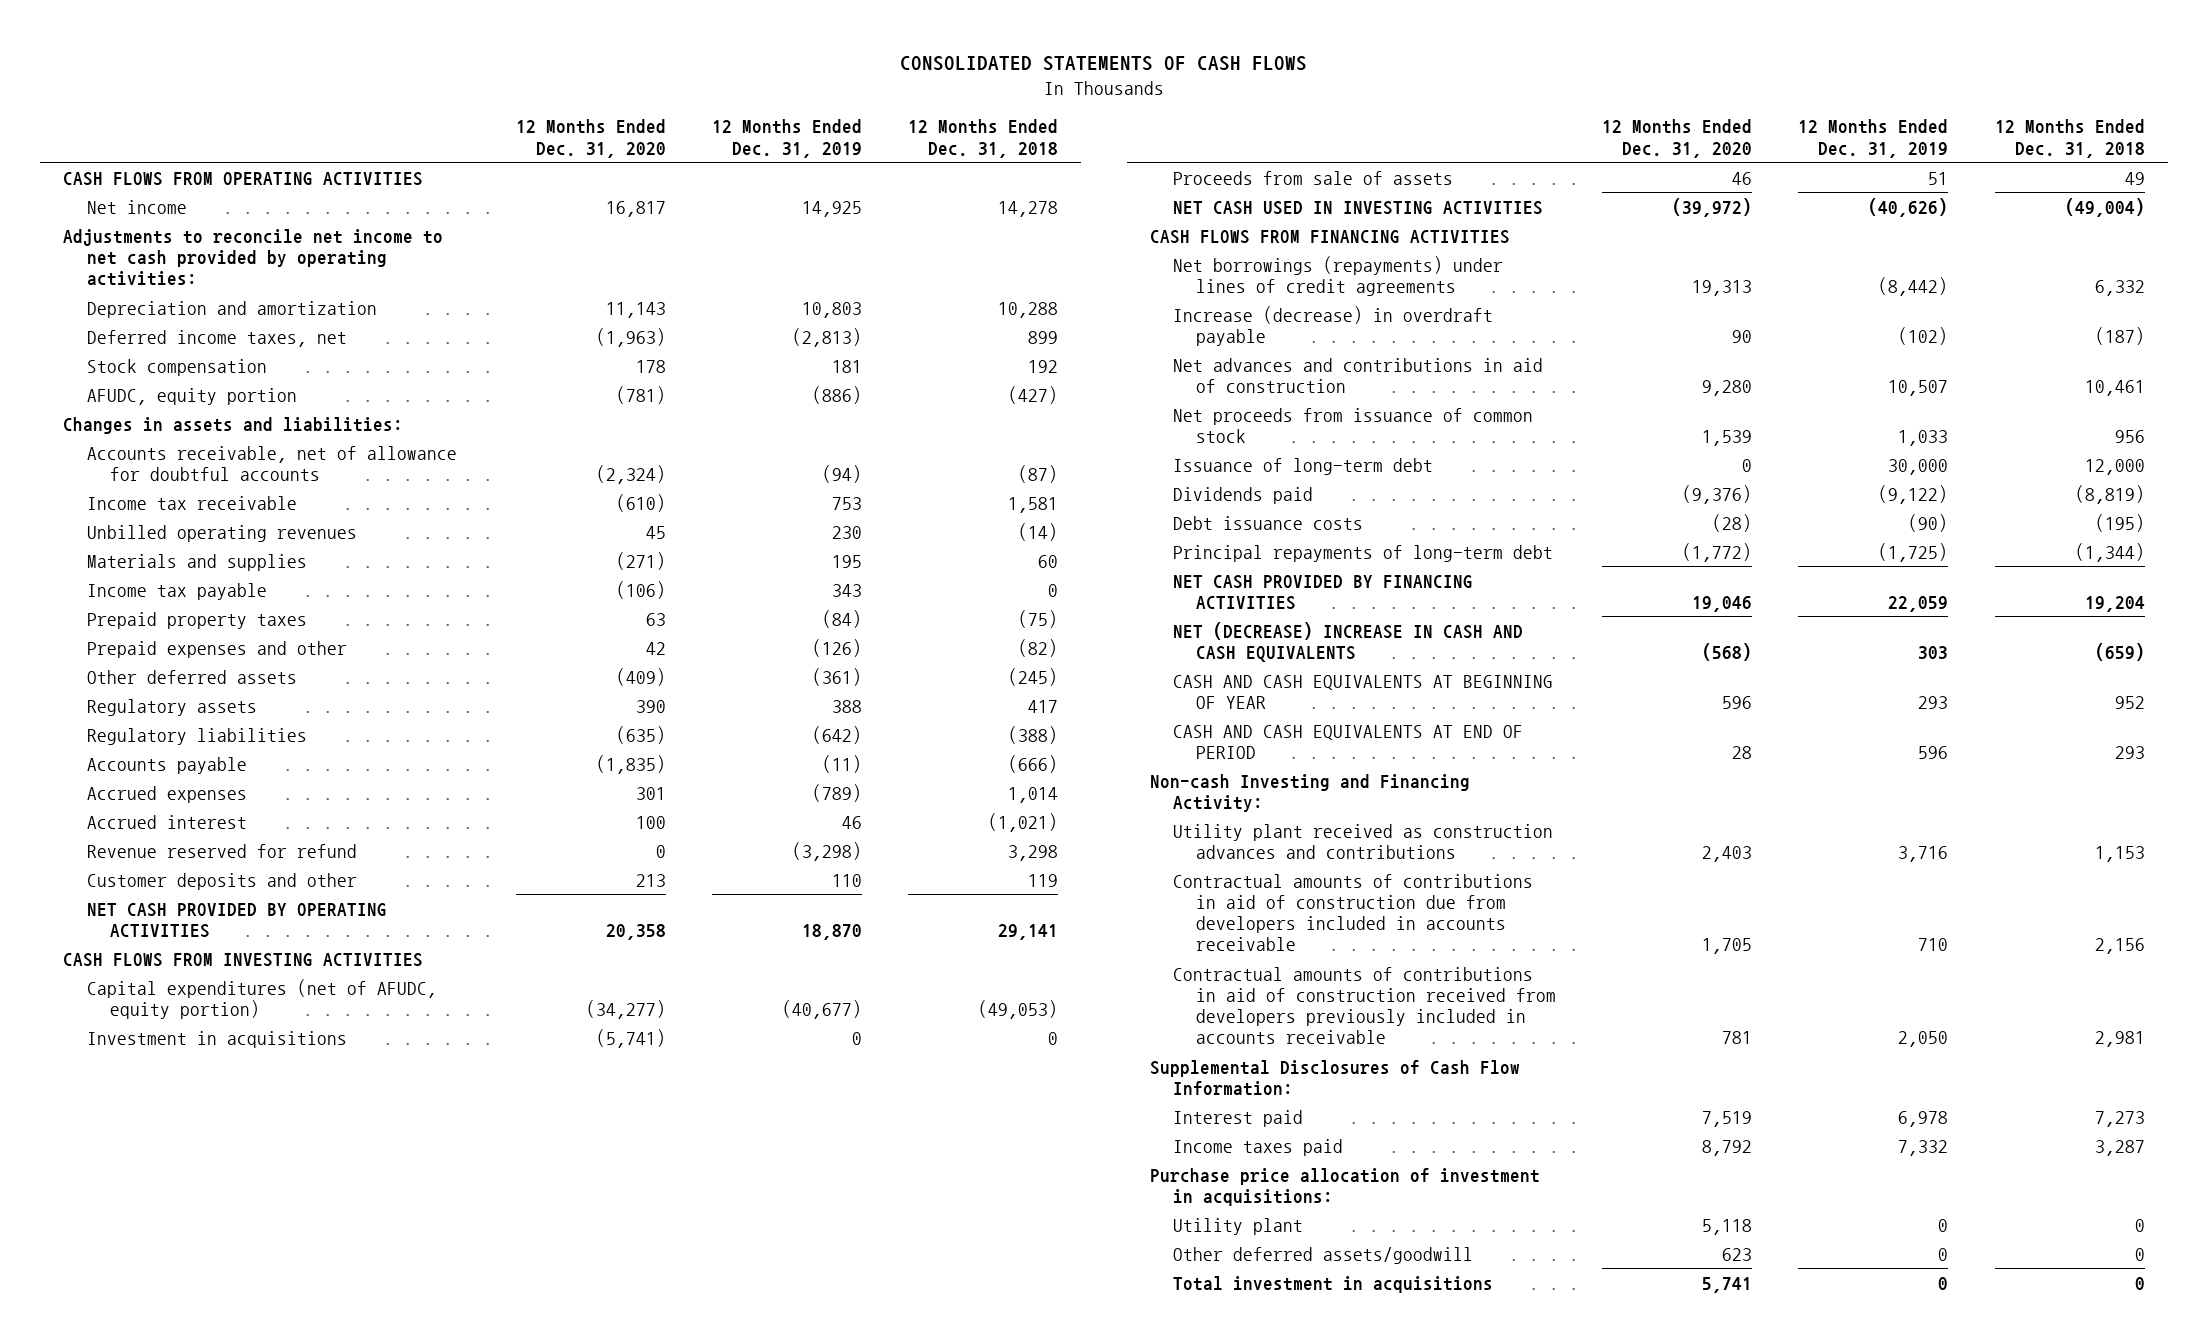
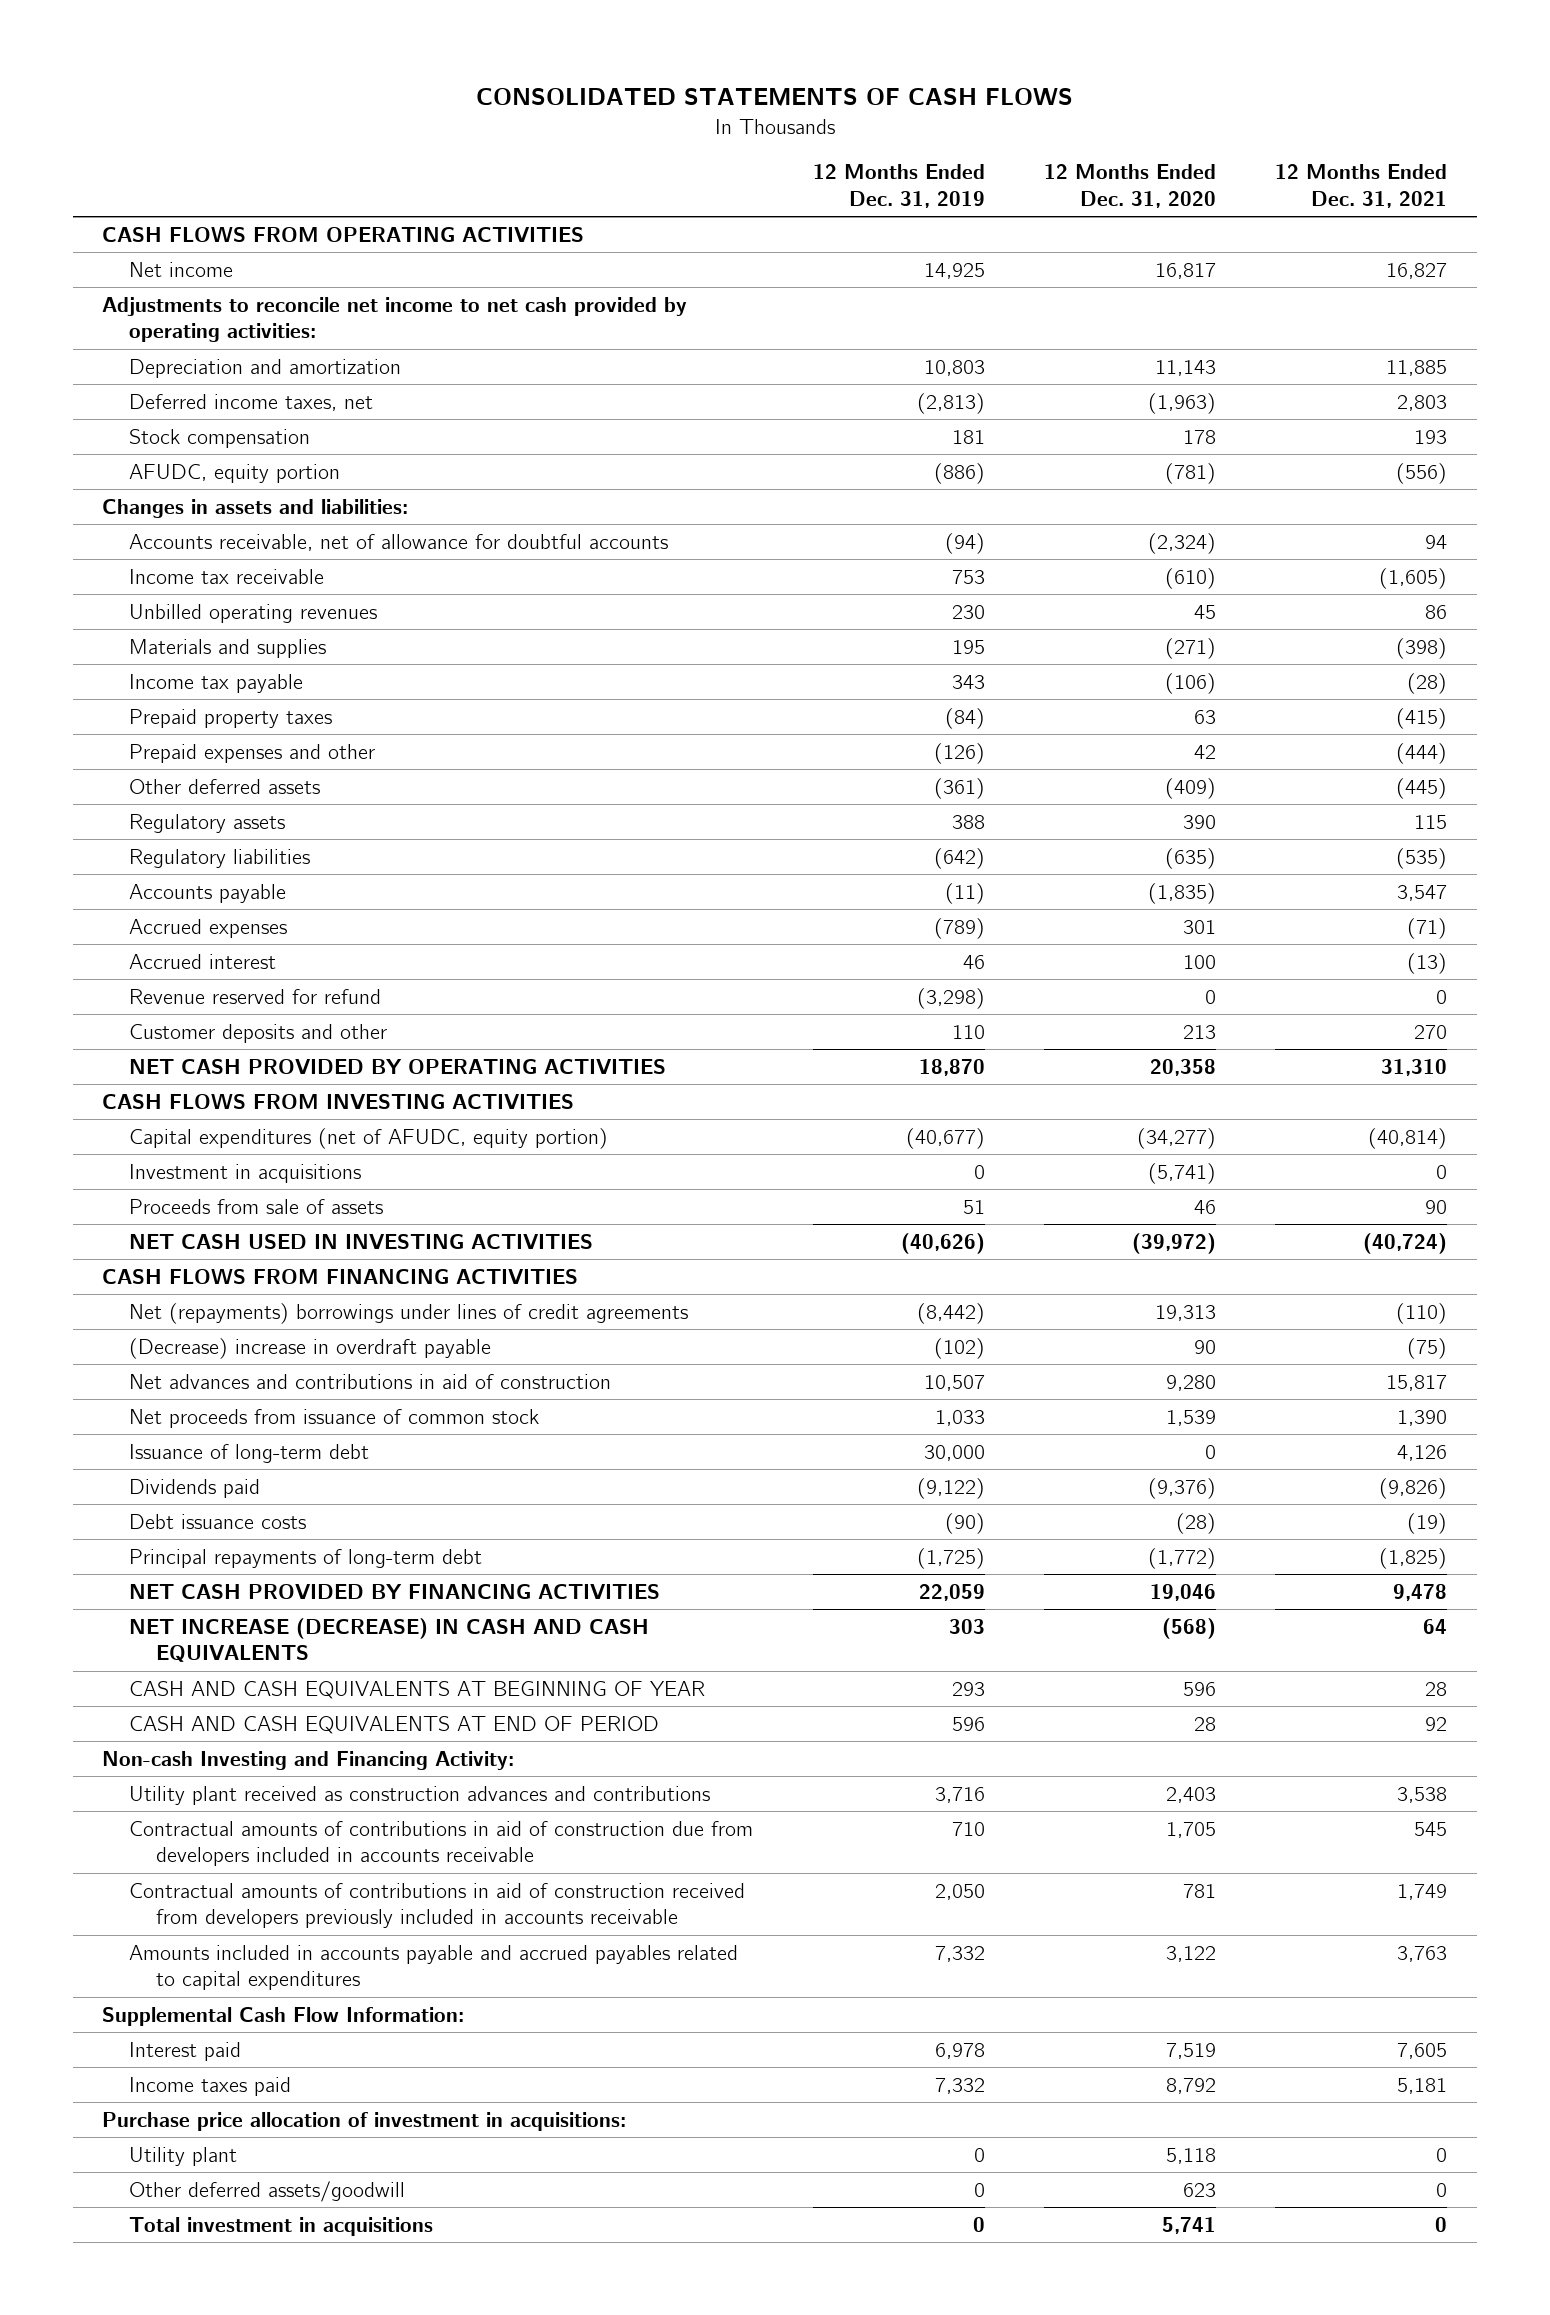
[908,119,1059,158] 12 Months Ended Dec. 31, 2018 -> none
none -> [1275,164,1448,209] 12 Months Ended Dec. 31, 2021
[1173,255,1504,296] Net borrowings (repayments) under lines of credit agreements -> [129,1302,689,1324] Net (repayments) borrowings under lines of credit agreements
[1173,305,1494,346] Increase (decrease) in overdraft payable -> [129,1337,492,1359] (Decrease) increase in overdraft payable
[1173,621,1524,662] NET (DECREASE) INCREASE IN CASH AND CASH EQUIVALENTS -> [129,1617,650,1663] NET INCREASE (DECREASE) IN CASH AND CASH EQUIVALENTS
none -> [129,1944,739,1991] Amounts included in accounts payable and accrued payables related to capital expenditures
[1149,1059,1520,1096] Supplemental Disclosures of Cash Flow Information: -> [102,2006,465,2026] Supplemental Cash Flow Information:

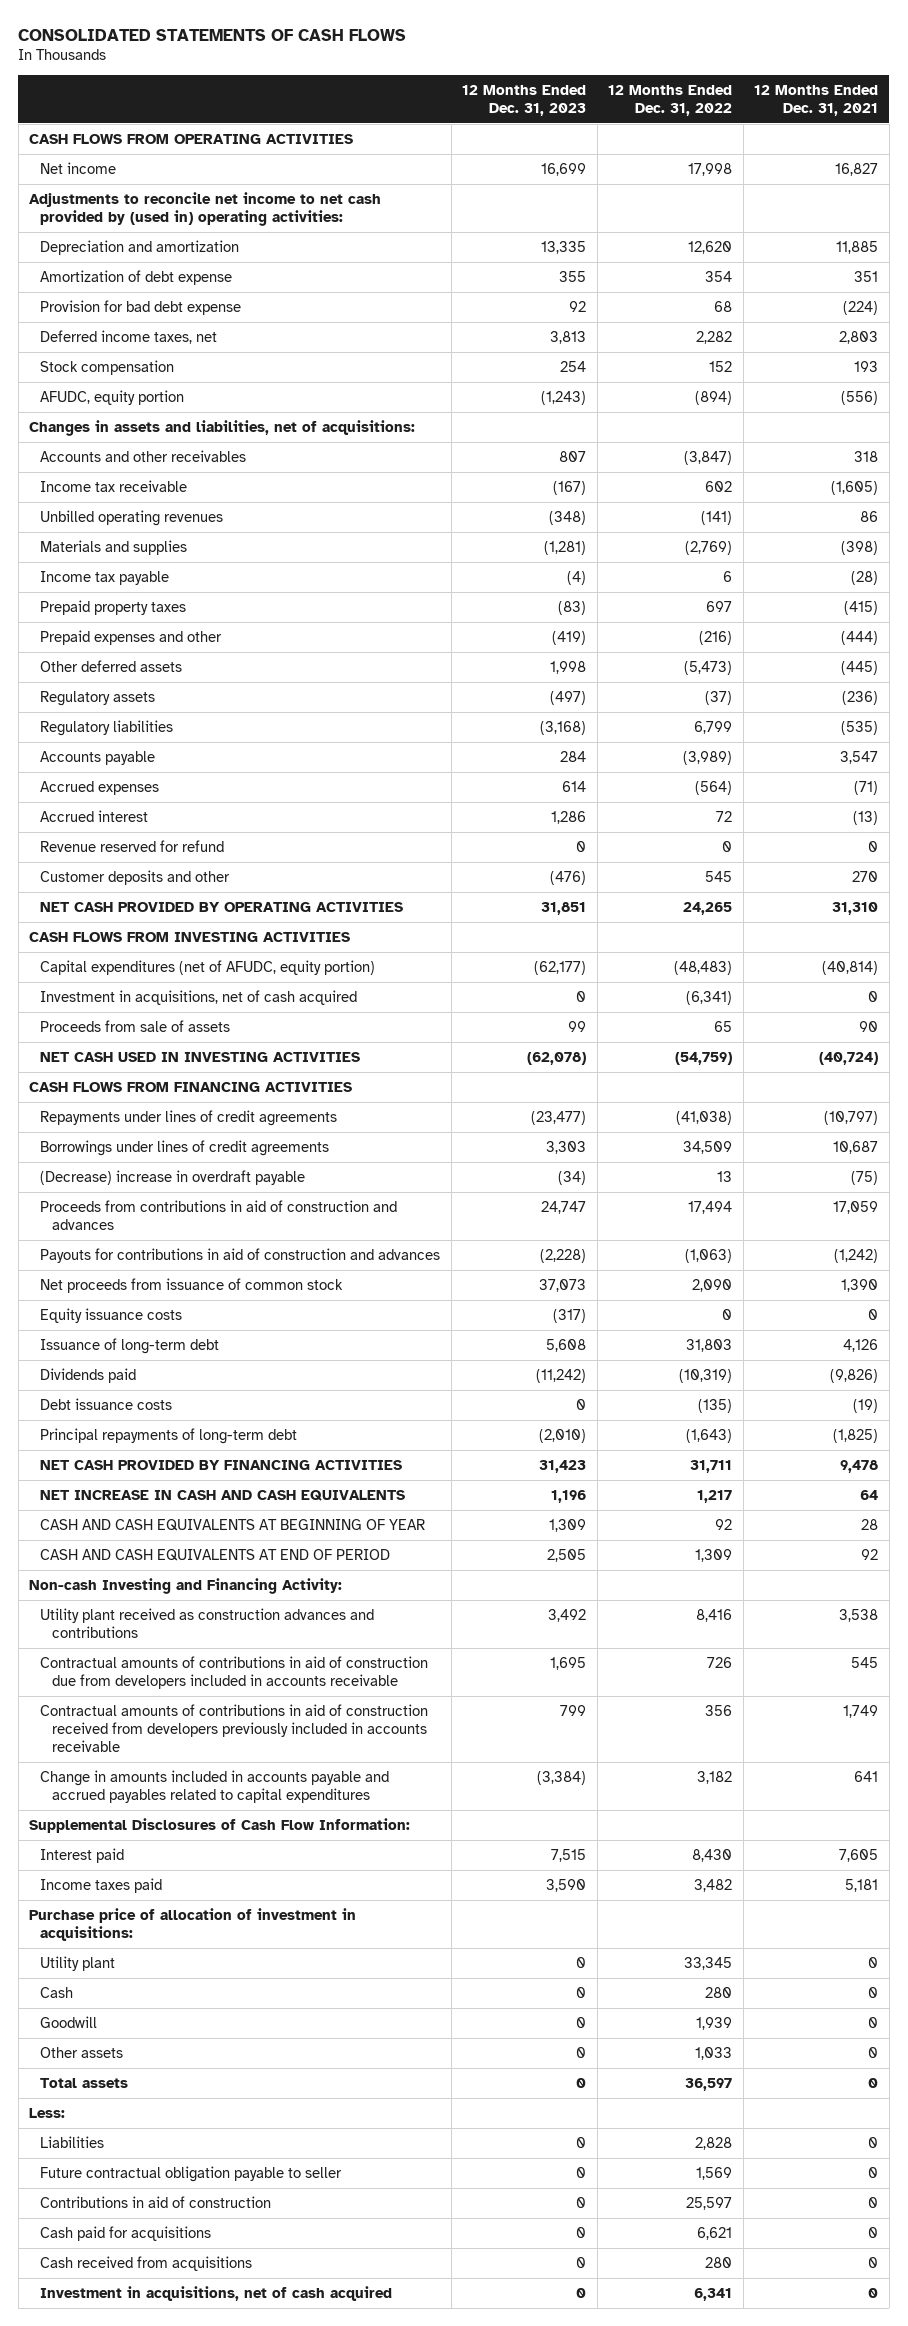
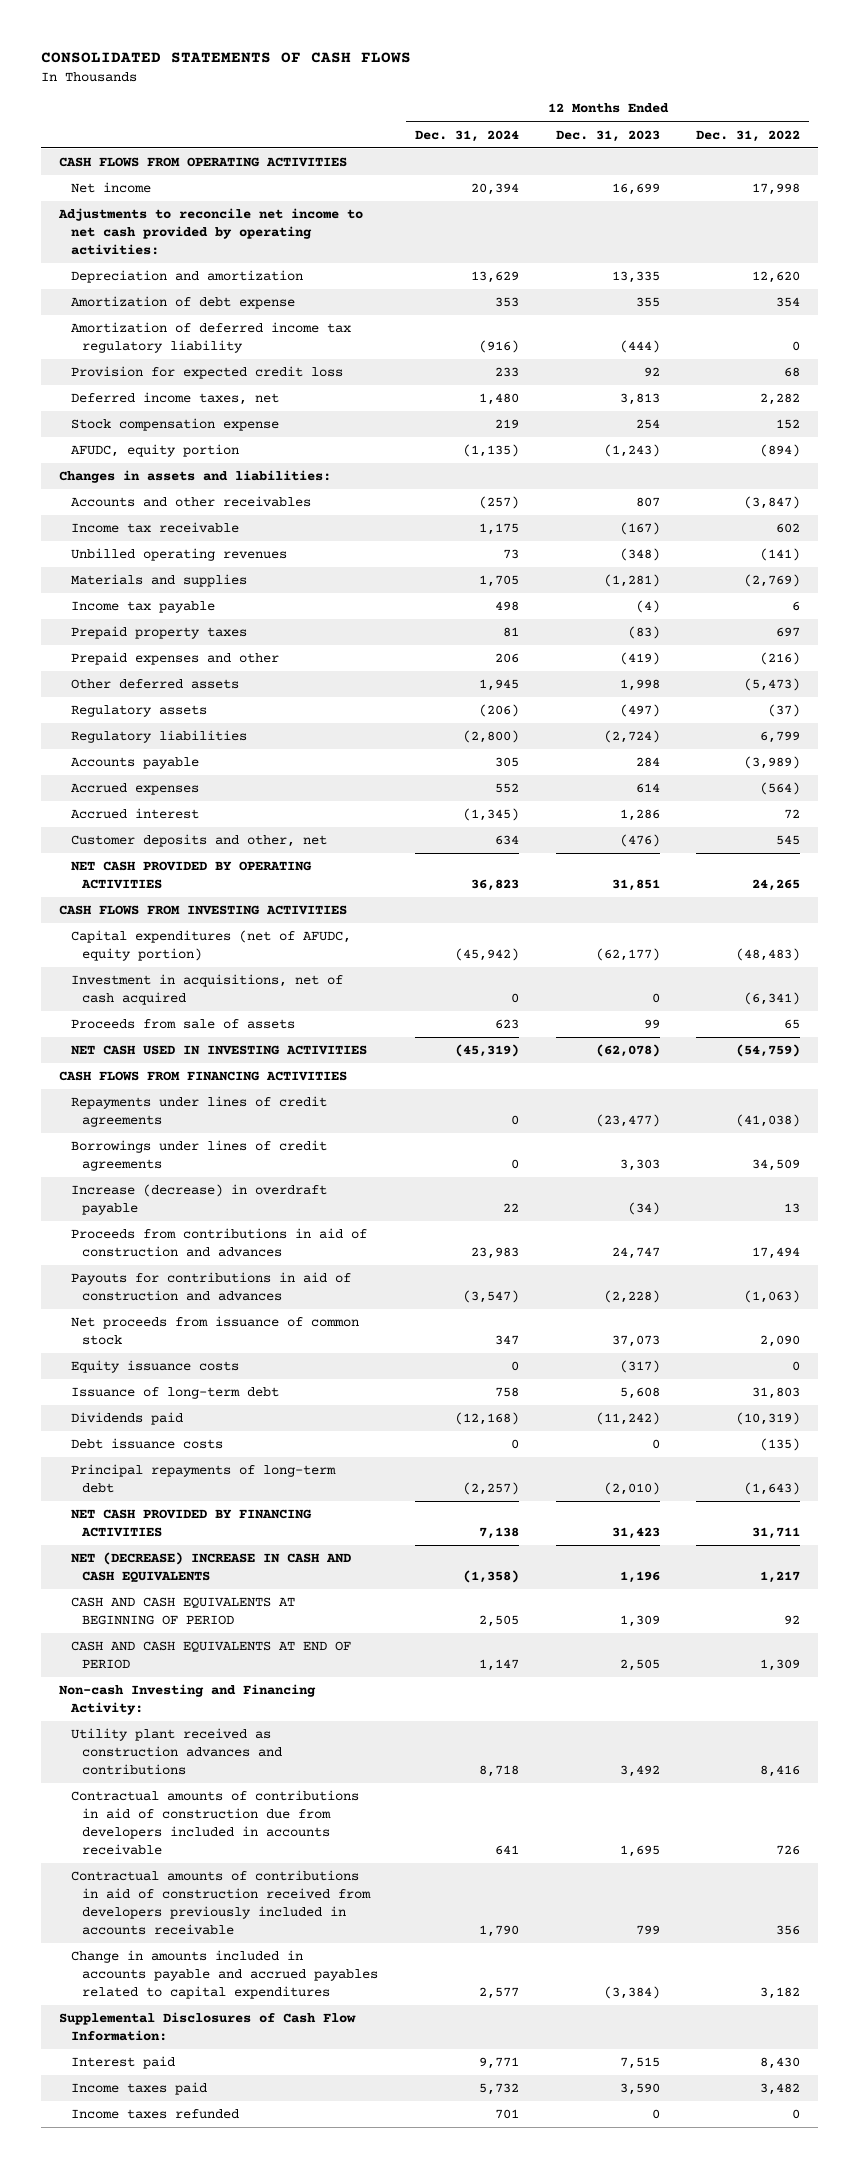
[754,84,879,116] 12 Months Ended Dec. 31, 2021 -> none
none -> [414,129,519,142] Dec. 31, 2024
[29,191,382,227] Adjustments to reconcile net income to net cash provided by (used in) operating activities: -> [58,208,364,256] Adjustments to reconcile net income to net cash provided by operating activities:
none -> [70,322,351,354] Amortization of deferred income tax regulatory liability
[40,299,242,315] Provision for bad debt expense -> [70,366,343,380] Provision for expected credit loss
[40,359,175,375] Stock compensation -> [70,418,279,432] Stock compensation expense
[29,419,416,436] Changes in assets and liabilities, net of acquisitions: -> [59,470,332,484] Changes in assets and liabilities:
[540,720,587,735] (3,168) -> [603,730,660,744] (2,724)
[40,839,225,852] Revenue reserved for refund -> none
[40,869,231,885] Customer deposits and other -> [70,834,327,848] Customer deposits and other, net
[40,1169,306,1185] (Decrease) increase in overdraft payable -> [70,1184,327,1216] Increase (decrease) in overdraft payable
[40,1489,406,1501] NET INCREASE IN CASH AND CASH EQUIVALENTS -> [70,1552,351,1584] NET (DECREASE) INCREASE IN CASH AND CASH EQUIVALENTS
[40,1518,426,1531] CASH AND CASH EQUIVALENTS AT BEGINNING OF YEAR -> [70,1597,295,1626] CASH AND CASH EQUIVALENTS AT BEGINNING OF PERIOD
[29,1907,357,1942] Purchase price of allocation of investment in acquisitions: -> none
[40,1955,116,1971] Utility plant -> none
[40,1986,74,1998] Cash -> none
[40,2015,98,2028] Goodwill -> none
[40,2046,124,2058] Other assets -> none
[40,2077,129,2088] Total assets -> none
[29,2107,66,2118] Less: -> none
[40,2135,105,2148] Liabilities -> none
[40,2165,343,2182] Future contractual obligation payable to seller -> none
[40,2195,272,2208] Contributions in aid of construction -> none
[40,2225,212,2241] Cash paid for acquisitions -> none
[40,2255,253,2271] Cash received from acquisitions -> none
[40,2285,393,2301] Investment in acquisitions, net of cash acquired -> none
none -> [70,2109,239,2120] Income taxes refunded

